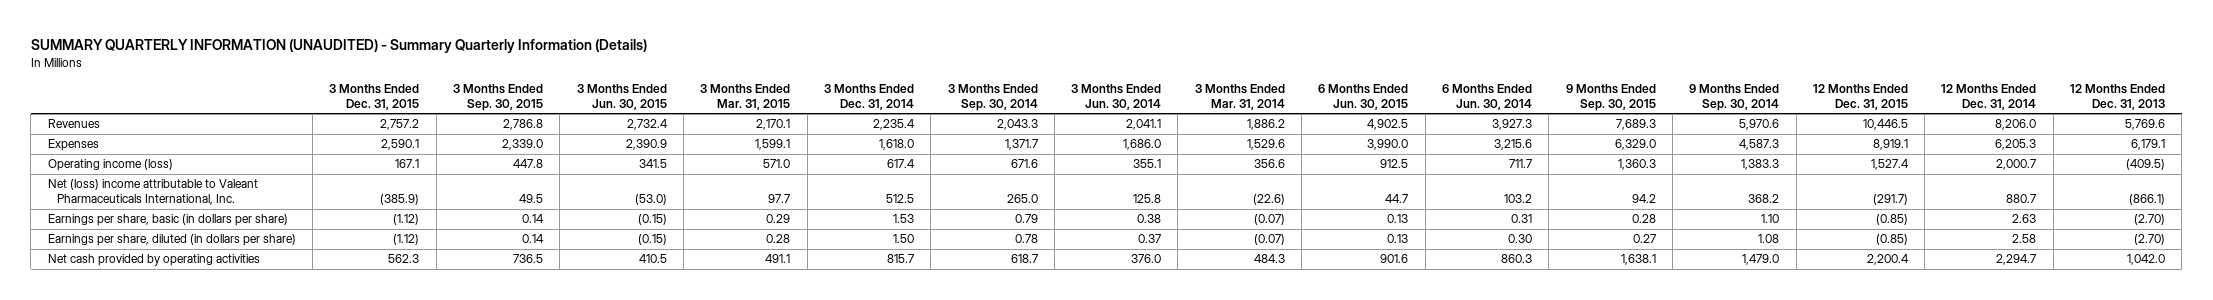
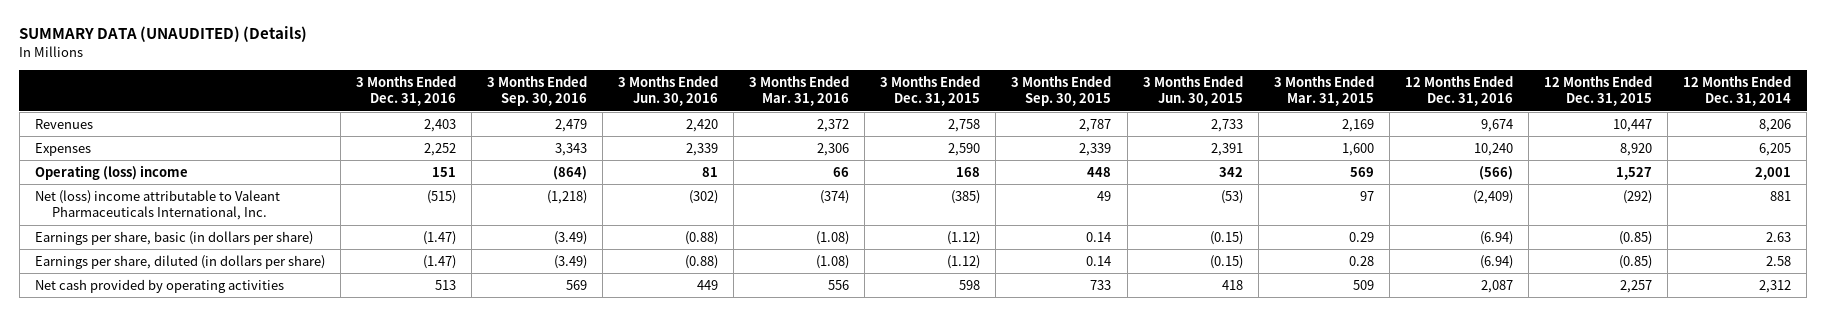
[30,38,647,53] SUMMARY QUARTERLY INFORMATION (UNAUDITED) - Summary Quarterly Information (Details) -> [19,26,308,43] SUMMARY DATA (UNAUDITED) (Details)
[823,84,914,110] 3 Months Ended Dec. 31, 2014 -> none
[947,84,1038,111] 3 Months Ended Sep. 30, 2014 -> none
[1071,84,1162,110] 3 Months Ended Jun. 30, 2014 -> none
[1194,84,1285,110] 3 Months Ended Mar. 31, 2014 -> none
[1318,84,1409,110] 6 Months Ended Jun. 30, 2015 -> none
[1441,84,1532,110] 6 Months Ended Jun. 30, 2014 -> none
[1565,84,1656,111] 9 Months Ended Sep. 30, 2015 -> none
[1689,84,1780,111] 9 Months Ended Sep. 30, 2014 -> none
[2070,84,2166,110] 12 Months Ended Dec. 31, 2013 -> none
none -> [355,75,456,107] 3 Months Ended Dec. 31, 2016
none -> [486,75,587,107] 3 Months Ended Sep. 30, 2016
none -> [618,75,719,107] 3 Months Ended Jun. 30, 2016
none -> [749,75,850,107] 3 Months Ended Mar. 31, 2016
none -> [1404,75,1513,107] 12 Months Ended Dec. 31, 2016
[380,119,420,131] 2,757.2 -> [948,118,981,132] 2,758
[503,119,544,131] 2,786.8 -> [1079,118,1112,132] 2,787
[626,119,668,131] 2,732.4 -> [1210,118,1243,132] 2,733
[756,119,791,131] 2,170.1 -> [1341,118,1374,132] 2,169
[1862,119,1908,131] 10,446.5 -> [1613,118,1653,132] 10,447
[1995,119,2037,131] 8,206.0 -> [1759,118,1792,132] 8,206
[381,139,420,151] 2,590.1 -> [948,142,981,156] 2,590
[502,139,544,151] 2,339.0 -> [1079,142,1112,156] 2,339
[625,139,667,151] 2,390.9 -> [1210,142,1243,156] 2,391
[755,139,791,151] 1,599.1 -> [1341,142,1374,156] 1,600
[1872,139,1908,151] 8,919.1 -> [1620,142,1653,156] 8,920
[1995,139,2037,151] 6,205.3 -> [1759,142,1792,156] 6,205
[47,159,173,172] Operating income (loss) -> [34,164,188,180] Operating (loss) income
[395,159,420,169] 167.1 -> [956,166,981,177] 168
[513,159,544,169] 447.8 -> [1087,166,1112,177] 448
[638,159,667,169] 341.5 -> [1218,166,1243,177] 342
[763,159,791,169] 571.0 -> [1349,166,1374,177] 569
[1870,159,1909,171] 1,527.4 -> [1616,166,1653,180] 1,527
[1996,159,2037,171] 2,000.7 -> [1755,166,1792,180] 2,001
[380,194,420,206] (385.9) -> [951,189,981,204] (385)
[519,194,544,204] 49.5 -> [1097,190,1112,201] 49
[634,194,667,206] (53.0) -> [1220,189,1243,204] (53)
[768,194,791,204] 97.7 -> [1359,190,1374,201] 97
[1872,194,1908,206] (291.7) -> [1623,189,1653,204] (292)
[2006,194,2037,204] 880.7 -> [1770,190,1792,201] 881
[388,254,420,264] 562.3 -> [959,279,981,290] 598
[513,254,544,264] 736.5 -> [1090,279,1112,290] 733
[638,254,667,264] 410.5 -> [1221,279,1243,290] 418
[765,254,791,264] 491.1 -> [1352,279,1374,290] 509
[1866,254,1909,266] 2,200.4 -> [1620,279,1653,293] 2,257
[1996,254,2037,266] 2,294.7 -> [1759,279,1792,293] 2,312

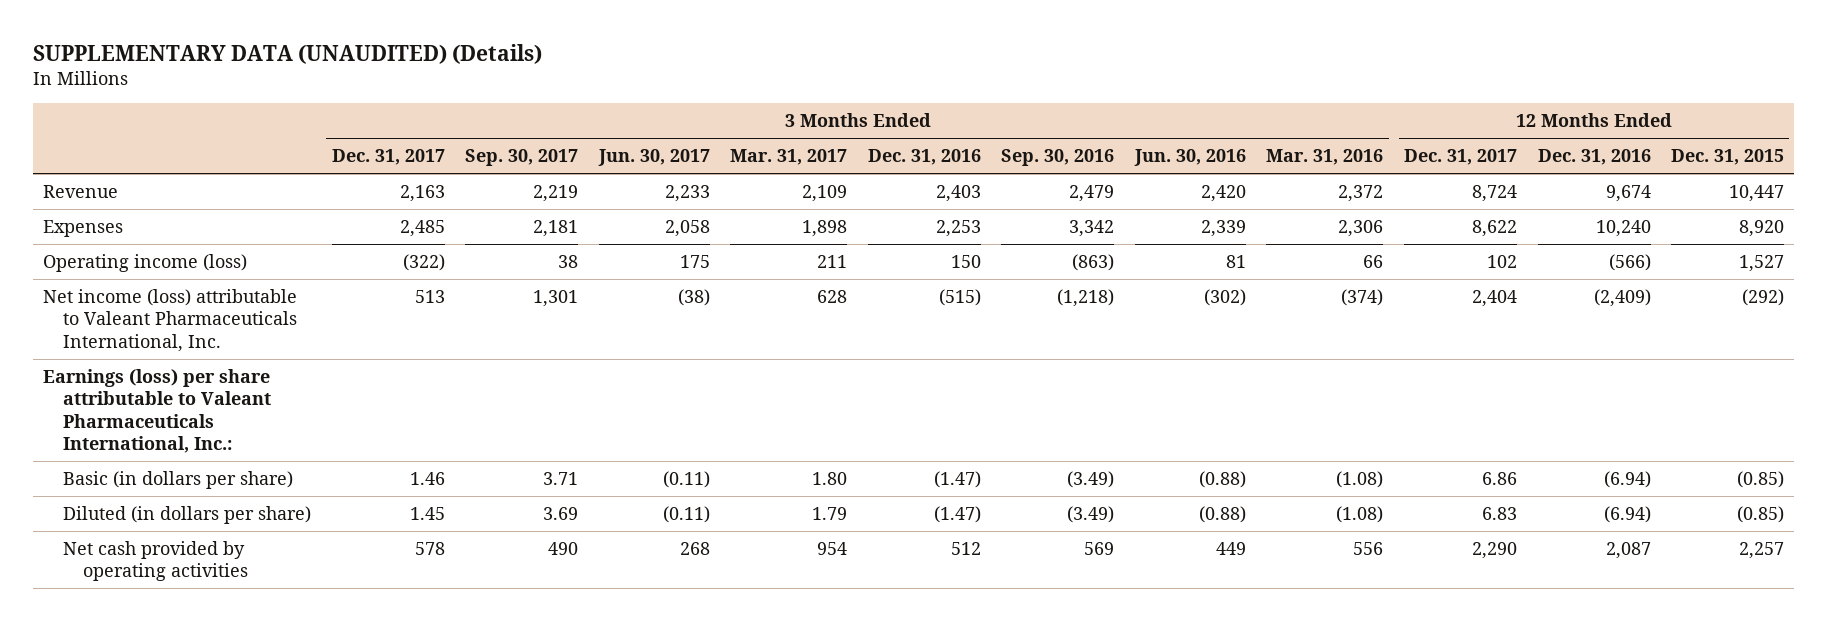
[19,26,308,43] SUMMARY DATA (UNAUDITED) (Details) -> [32,43,542,64] SUPPLEMENTARY DATA (UNAUDITED) (Details)
[880,75,981,107] 3 Months Ended Dec. 31, 2015 -> none
[1011,75,1112,107] 3 Months Ended Sep. 30, 2015 -> none
[1142,75,1243,107] 3 Months Ended Jun. 30, 2015 -> none
[1273,75,1374,107] 3 Months Ended Mar. 31, 2015 -> none
[1683,75,1792,107] 12 Months Ended Dec. 31, 2014 -> none
none -> [331,149,445,166] Dec. 31, 2017
none -> [465,149,579,167] Sep. 30, 2017
none -> [597,149,710,167] Jun. 30, 2017
none -> [730,149,848,166] Mar. 31, 2017
none -> [1404,149,1518,166] Dec. 31, 2017
[34,118,93,129] Revenues -> [42,184,118,198] Revenue
[423,142,456,156] 2,252 -> [935,219,981,237] 2,253
[554,142,587,156] 3,343 -> [1069,219,1115,237] 3,342
[34,164,188,180] Operating (loss) income -> [42,253,247,272] Operating income (loss)
[431,166,456,177] 151 -> [950,254,981,268] 150
[552,165,587,180] (864) -> [1072,253,1115,271] (863)
[34,189,280,221] Net (loss) income attributable to Valeant Pharmaceuticals International, Inc. -> [42,288,297,352] Net income (loss) attributable to Valeant Pharmaceuticals International, Inc.
none -> [42,368,271,454] Earnings (loss) per share attributable to Valeant Pharmaceuticals International, Inc.:
[34,230,313,245] Earnings per share, basic (in dollars per share) -> [62,470,293,489] Basic (in dollars per share)
[34,254,325,269] Earnings per share, diluted (in dollars per share) -> [62,505,311,524] Diluted (in dollars per share)
[434,279,456,290] 513 -> [950,541,981,555] 512

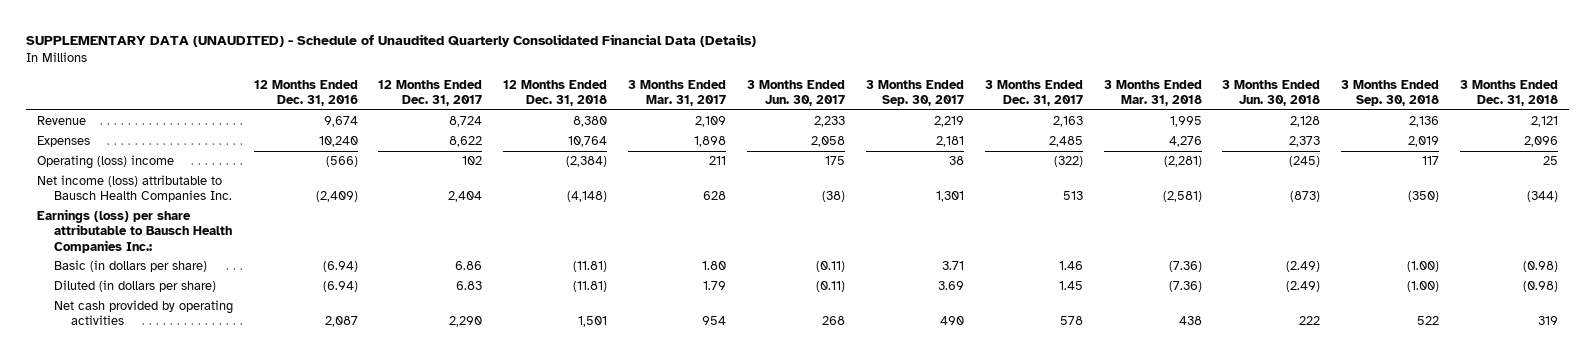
[32,43,542,64] SUPPLEMENTARY DATA (UNAUDITED) (Details) -> [26,34,757,48] SUPPLEMENTARY DATA (UNAUDITED) - Schedule of Unaudited Quarterly Consolidated Financial Data (Details)
[867,149,981,166] Dec. 31, 2016 -> none
[1001,149,1115,167] Sep. 30, 2016 -> none
[1133,149,1246,167] Jun. 30, 2016 -> none
[1266,149,1384,166] Mar. 31, 2016 -> none
[1671,149,1785,166] Dec. 31, 2015 -> none
none -> [503,79,608,106] 12 Months Ended Dec. 31, 2018
none -> [1103,79,1202,106] 3 Months Ended Mar. 31, 2018
none -> [1222,79,1321,106] 3 Months Ended Jun. 30, 2018
none -> [1341,79,1440,106] 3 Months Ended Sep. 30, 2018
none -> [1460,79,1559,106] 3 Months Ended Dec. 31, 2018
[42,253,247,272] Operating income (loss) -> [36,155,174,170] Operating (loss) income
[42,288,297,352] Net income (loss) attributable to Valeant Pharmaceuticals International, Inc. -> [36,175,232,203] Net income (loss) attributable to Bausch Health Companies Inc.
[42,368,271,454] Earnings (loss) per share attributable to Valeant Pharmaceuticals International, Inc.: -> [36,209,232,253] Earnings (loss) per share attributable to Bausch Health Companies Inc.:

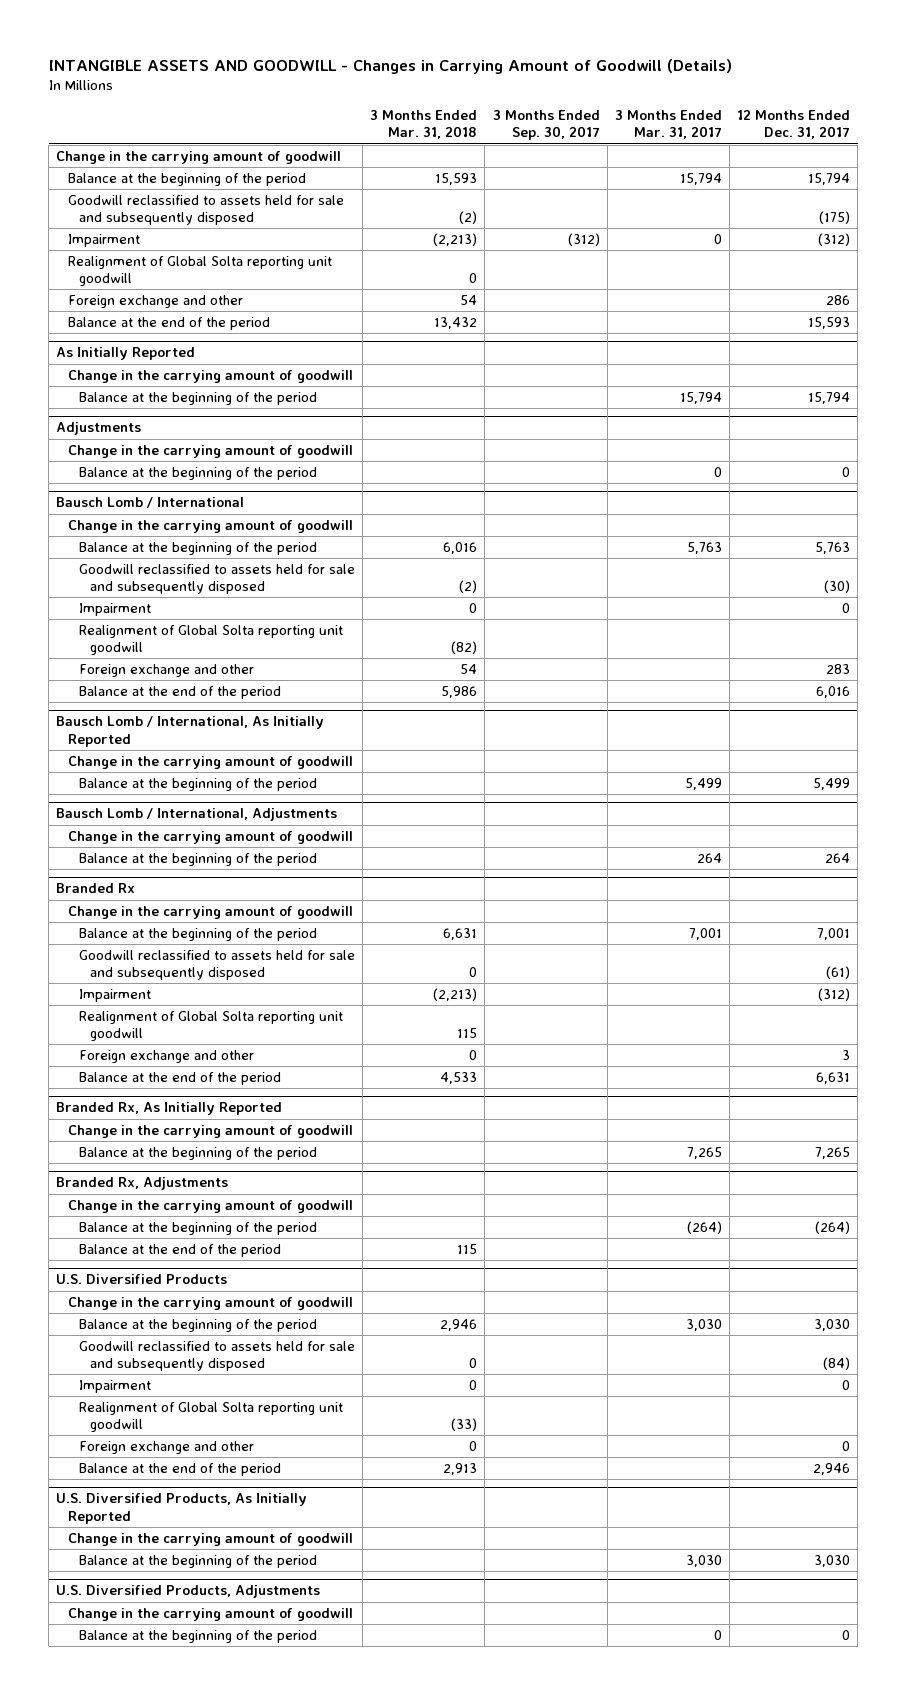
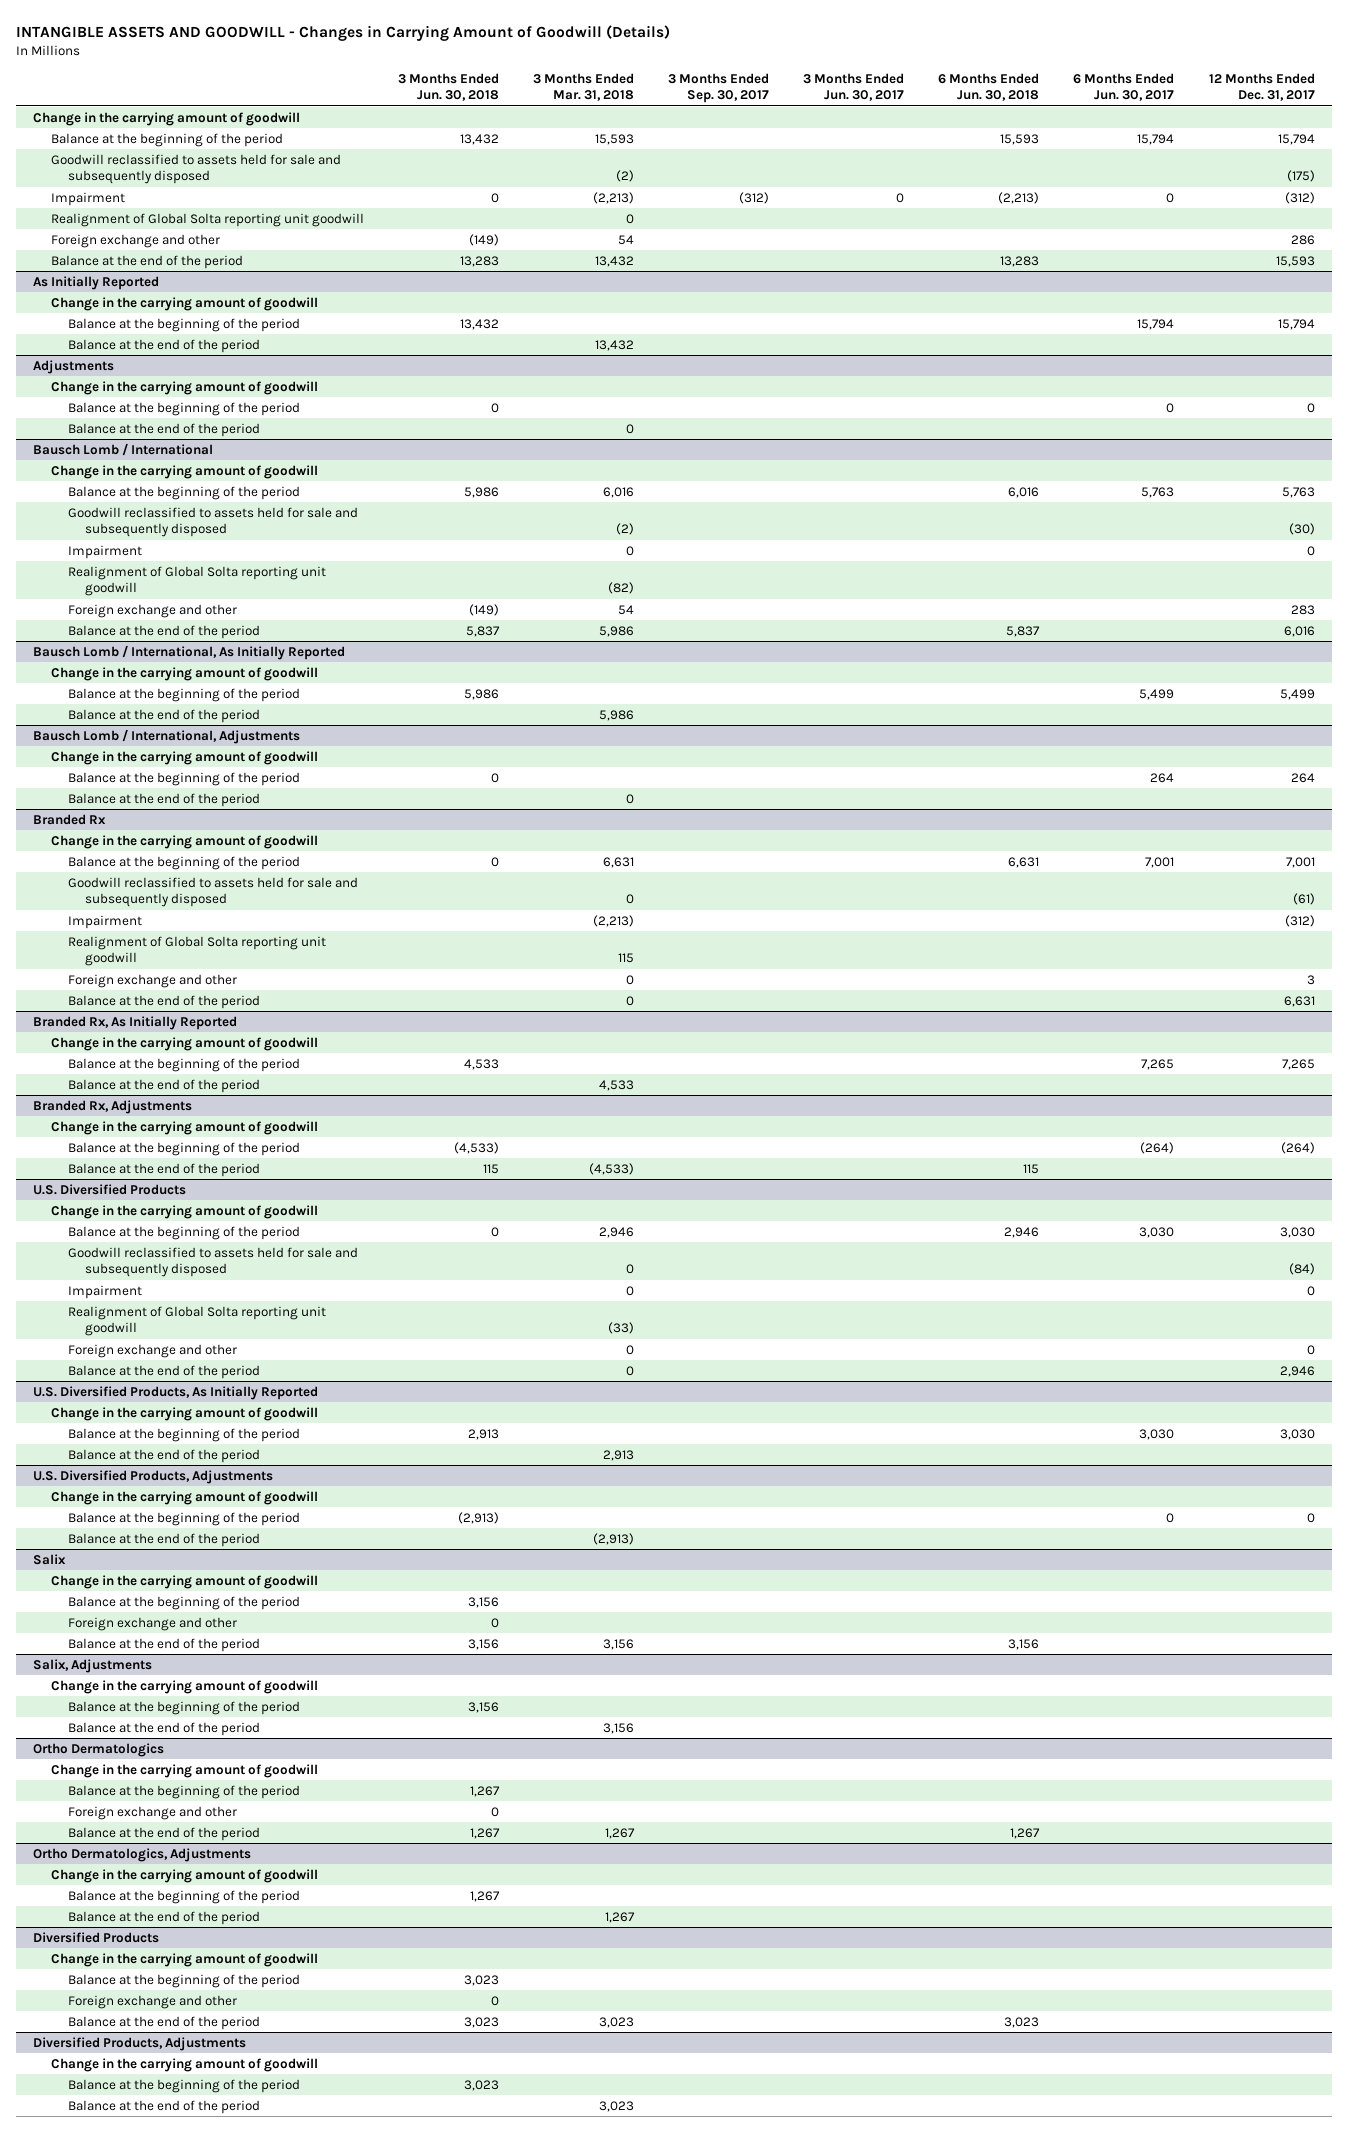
[614,110,722,140] 3 Months Ended Mar. 31, 2017 -> none
none -> [397,72,499,102] 3 Months Ended Jun. 30, 2018
none -> [803,72,905,102] 3 Months Ended Jun. 30, 2017
none -> [938,72,1040,102] 6 Months Ended Jun. 30, 2018
none -> [1073,72,1175,102] 6 Months Ended Jun. 30, 2017
none -> [67,338,260,353] Balance at the end of the period
none -> [67,422,260,437] Balance at the end of the period
none -> [67,708,260,723] Balance at the end of the period
none -> [67,792,260,807] Balance at the end of the period
[440,1071,478,1084] 4,533 -> [625,995,634,1006] 0
none -> [67,1078,260,1093] Balance at the end of the period
[457,1243,478,1254] 115 -> [588,1162,634,1175] (4,533)
[443,1462,478,1475] 2,913 -> [625,1365,634,1376] 0
none -> [67,1448,260,1463] Balance at the end of the period
none -> [67,1532,260,1547] Balance at the end of the period
none -> [33,1553,67,1565] Salix
none -> [50,1574,318,1589] Change in the carrying amount of goodwill
none -> [67,1595,300,1610] Balance at the beginning of the period
none -> [67,1616,237,1631] Foreign exchange and other
none -> [67,1637,260,1652] Balance at the end of the period
none -> [33,1658,153,1673] Salix, Adjustments
none -> [50,1679,318,1694] Change in the carrying amount of goodwill
none -> [67,1700,300,1715] Balance at the beginning of the period
none -> [67,1721,260,1736] Balance at the end of the period
none -> [33,1742,165,1757] Ortho Dermatologics
none -> [50,1763,318,1778] Change in the carrying amount of goodwill
none -> [67,1784,300,1799] Balance at the beginning of the period
none -> [67,1805,237,1820] Foreign exchange and other
none -> [67,1826,260,1841] Balance at the end of the period
none -> [33,1847,252,1862] Ortho Dermatologics, Adjustments
none -> [50,1868,318,1883] Change in the carrying amount of goodwill
none -> [67,1889,300,1904] Balance at the beginning of the period
none -> [67,1910,260,1925] Balance at the end of the period
none -> [33,1931,160,1943] Diversified Products
none -> [50,1952,318,1967] Change in the carrying amount of goodwill
none -> [67,1973,300,1988] Balance at the beginning of the period
none -> [67,1994,237,2009] Foreign exchange and other
none -> [67,2015,260,2030] Balance at the end of the period
none -> [33,2036,247,2051] Diversified Products, Adjustments
none -> [50,2057,318,2072] Change in the carrying amount of goodwill
none -> [67,2078,300,2093] Balance at the beginning of the period
none -> [67,2099,260,2114] Balance at the end of the period

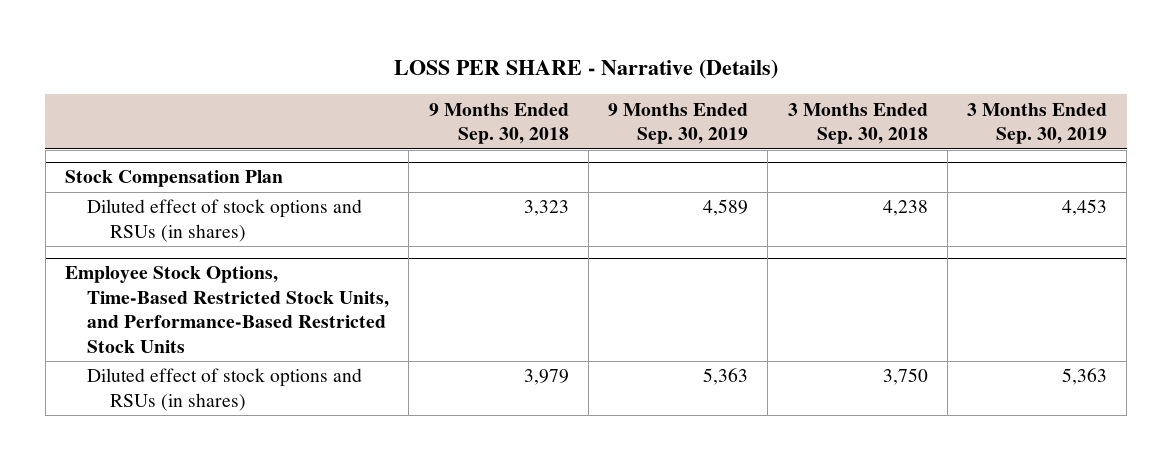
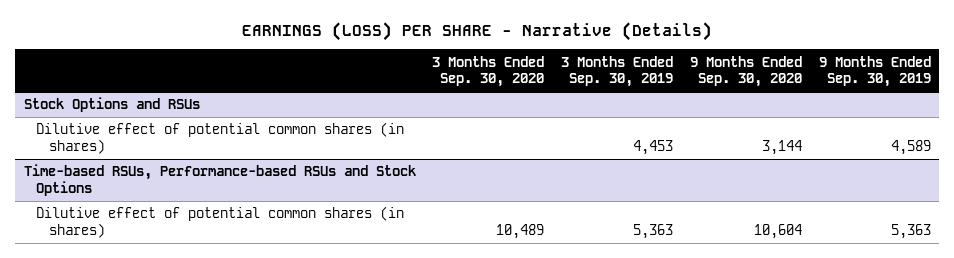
[393,59,778,80] LOSS PER SHARE - Narrative (Details) -> [242,21,713,41] EARNINGS (LOSS) PER SHARE - Narrative (Details)
[428,102,569,145] 9 Months Ended Sep. 30, 2018 -> none
[787,102,928,145] 3 Months Ended Sep. 30, 2018 -> none
none -> [432,55,545,88] 3 Months Ended Sep. 30, 2020
none -> [689,55,802,88] 9 Months Ended Sep. 30, 2020
[64,170,283,188] Stock Compensation Plan -> [23,97,200,113] Stock Options and RSUs
[87,199,363,242] Diluted effect of stock options and RSUs (in shares) -> [36,122,405,155] Dilutive effect of potential common shares (in shares)
[64,266,390,353] Employee Stock Options, Time-Based Restricted Stock Units, and Performance-Based Restricted Stock Units -> [23,164,416,197] Time-based RSUs, Performance-based RSUs and Stock Options
[87,368,363,411] Diluted effect of stock options and RSUs (in shares) -> [36,206,405,239] Dilutive effect of potential common shares (in shares)

